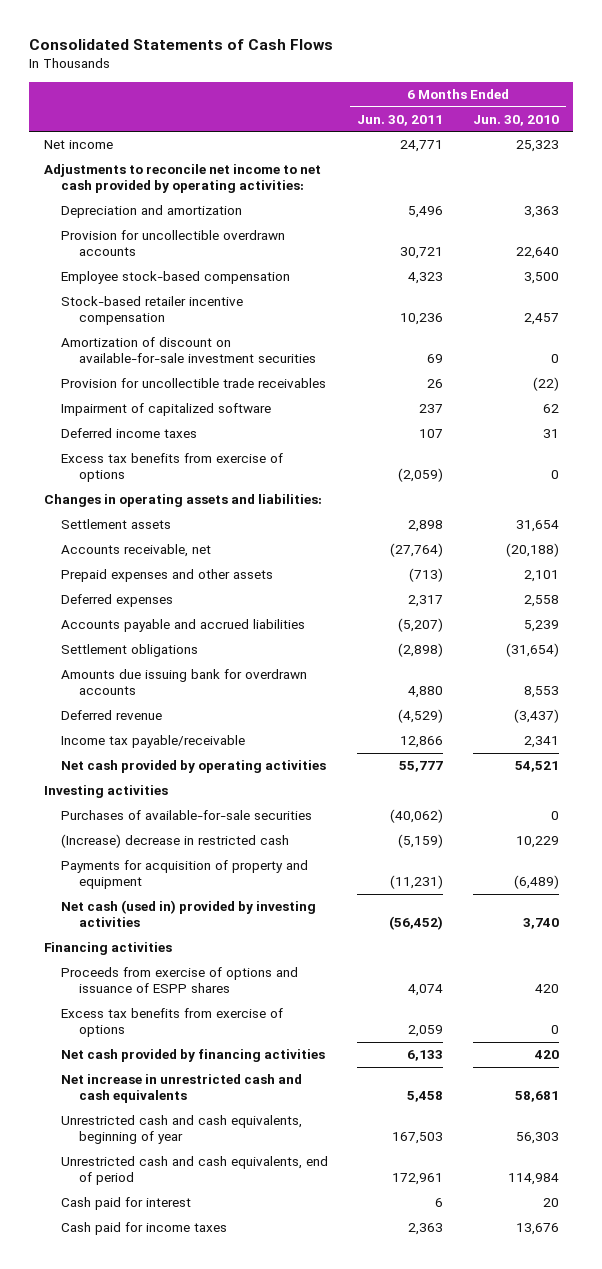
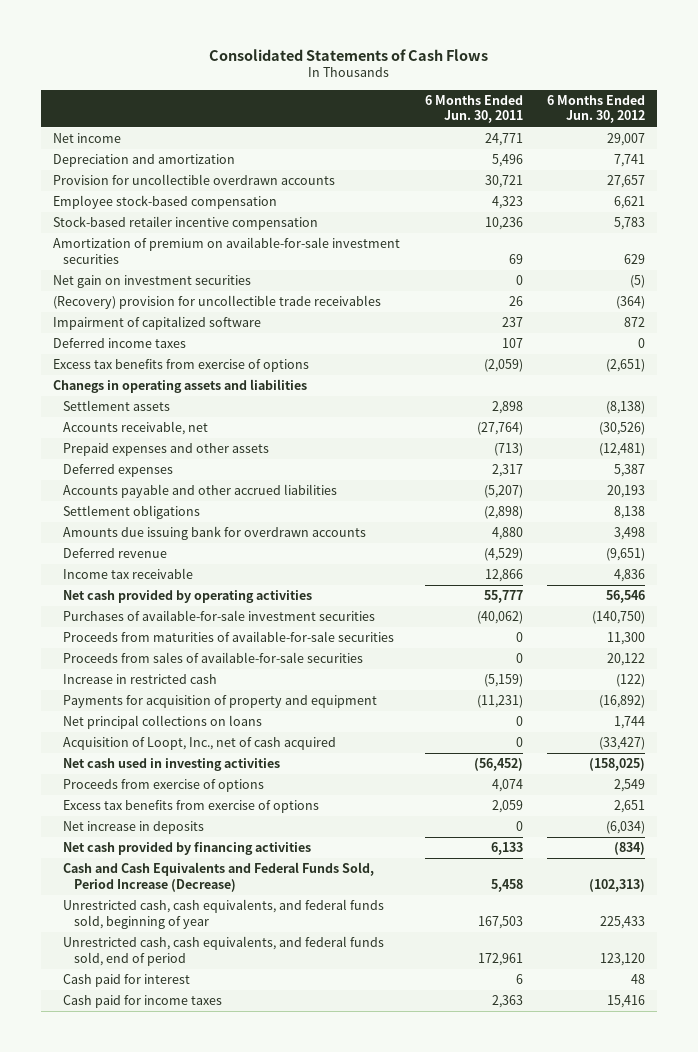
[472,114,559,126] Jun. 30, 2010 -> none
none -> [547,94,646,124] 6 Months Ended Jun. 30, 2012
[43,164,321,194] Adjustments to reconcile net income to net cash provided by operating activities: -> none
[61,337,316,364] Amortization of discount on available-for-sale investment securities -> [53,237,401,264] Amortization of premium on available-for-sale investment securities
none -> [53,275,252,289] Net gain on investment securities
[61,378,327,389] Provision for uncollectible trade receivables -> [53,295,382,310] (Recovery) provision for uncollectible trade receivables
[43,494,322,508] Changes in operating assets and liabilities: -> [53,379,308,394] Chanegs in operating assets and liabilities
[61,619,306,633] Accounts payable and accrued liabilities -> [63,484,338,499] Accounts payable and other accrued liabilities
[61,735,246,749] Income tax payable/receivable -> [63,568,194,580] Income tax receivable
[43,785,168,799] Investing activities -> none
[61,810,313,821] Purchases of available-for-sale securities -> [63,610,376,622] Purchases of available-for-sale investment securities
none -> [63,631,395,643] Proceeds from maturities of available-for-sale securities
none -> [63,652,364,664] Proceeds from sales of available-for-sale securities
[61,834,290,849] (Increase) decrease in restricted cash -> [63,674,218,685] Increase in restricted cash
[43,942,172,956] Financing activities -> none
none -> [63,715,263,730] Net principal collections on loans
none -> [63,737,337,751] Acquisition of Loopt, Inc., net of cash acquired
[61,900,317,928] Net cash (used in) provided by investing activities -> [63,758,281,772] Net cash used in investing activities
[61,967,299,994] Proceeds from exercise of options and issuance of ESPP shares -> [63,779,265,793] Proceeds from exercise of options
none -> [63,821,205,835] Net increase in deposits
[61,1074,303,1104] Net increase in unrestricted cash and cash equivalents -> [63,862,375,892] Cash and Cash Equivalents and Federal Funds Sold, Period Increase (Decrease)
[61,1115,303,1145] Unrestricted cash and cash equivalents, beginning of year -> [63,899,385,929] Unrestricted cash, cash equivalents, and federal funds sold, beginning of year
[61,1156,329,1186] Unrestricted cash and cash equivalents, end of period -> [63,936,385,966] Unrestricted cash, cash equivalents, and federal funds sold, end of period

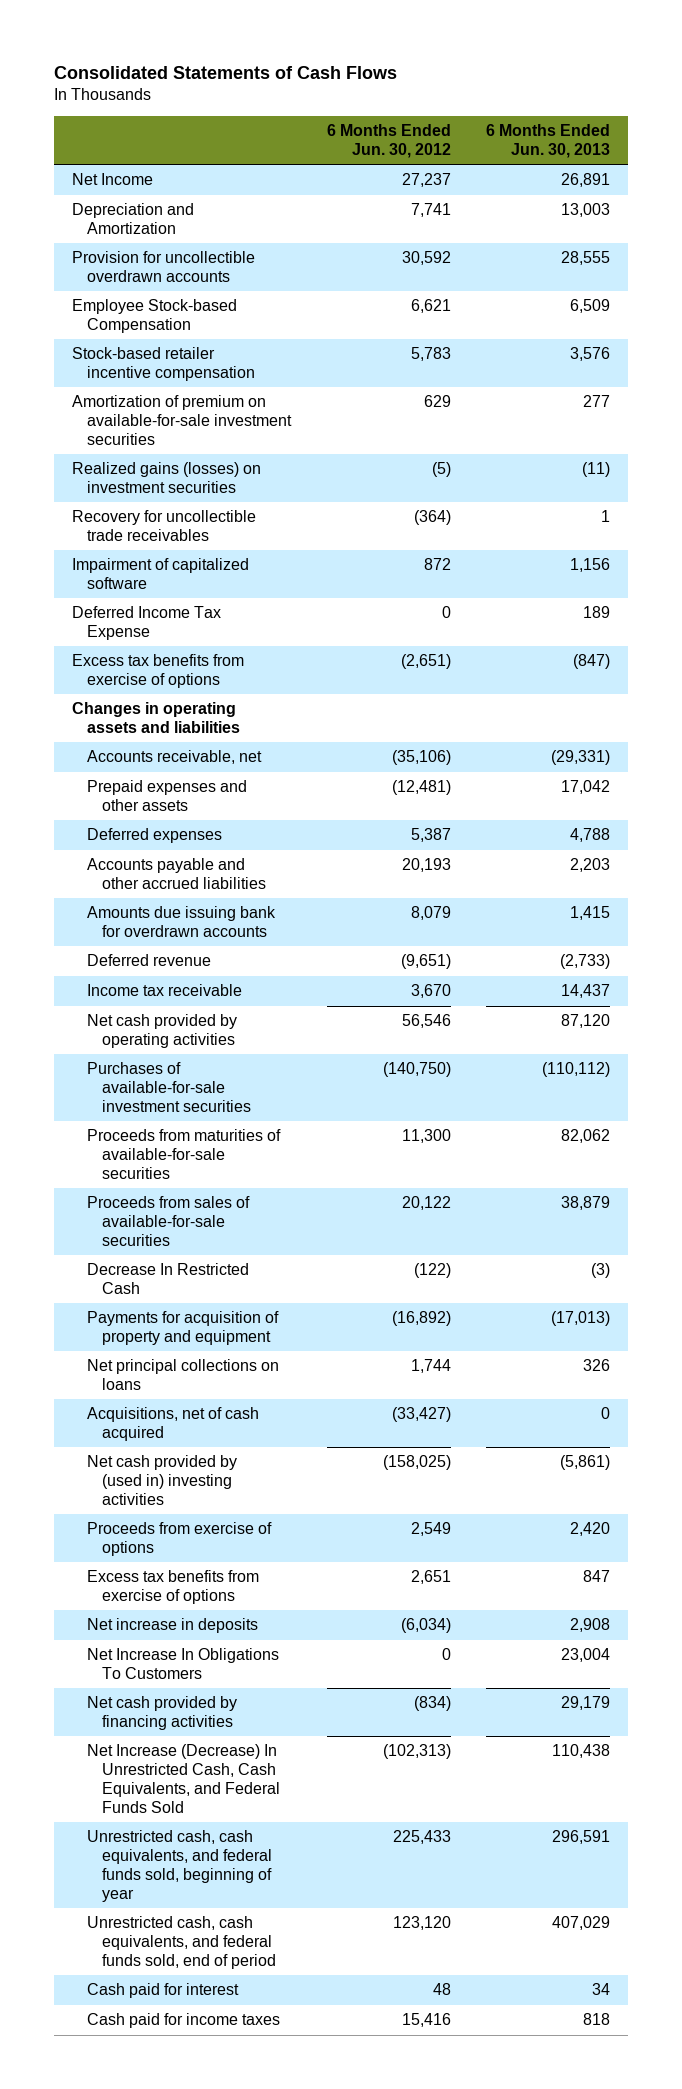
[424,94,523,124] 6 Months Ended Jun. 30, 2011 -> none
none -> [486,124,611,158] 6 Months Ended Jun. 30, 2013
[53,133,122,144] Net income -> [72,173,154,186] Net Income
[607,133,646,147] 29,007 -> [401,173,451,188] 27,237
[53,154,236,168] Depreciation and amortization -> [72,203,195,235] Depreciation and Amortization
[607,175,646,189] 27,657 -> [401,251,451,266] 30,592
[53,195,278,210] Employee stock-based compensation -> [72,299,238,334] Employee Stock-based Compensation
[53,275,252,289] Net gain on investment securities -> [72,462,262,494] Realized gains (losses) on investment securities
[53,295,382,310] (Recovery) provision for uncollectible trade receivables -> [72,510,257,542] Recovery for uncollectible trade receivables
[53,338,187,349] Deferred income taxes -> [72,606,222,641] Deferred Income Tax Expense
[63,400,171,412] Settlement assets -> none
[53,379,308,394] Chanegs in operating assets and liabilities -> [72,702,241,734] Changes in operating assets and liabilities
[599,422,646,436] (30,526) -> [391,750,451,766] (35,106)
[63,505,201,520] Settlement obligations -> none
[614,527,646,541] 3,498 -> [410,906,451,921] 8,079
[614,569,646,583] 4,836 -> [410,984,451,999] 3,670
[63,674,218,685] Increase in restricted cash -> [87,1263,250,1295] Decrease In Restricted Cash
[63,737,337,751] Acquisition of Loopt, Inc., net of cash acquired -> [87,1407,260,1442] Acquisitions, net of cash acquired
[63,758,281,772] Net cash used in investing activities -> [87,1455,238,1505] Net cash provided by (used in) investing activities
none -> [87,1648,280,1680] Net Increase In Obligations To Customers
[63,862,375,892] Cash and Cash Equivalents and Federal Funds Sold, Period Increase (Decrease) -> [87,1744,281,1813] Net Increase (Decrease) In Unrestricted Cash, Cash Equivalents, and Federal Funds Sold

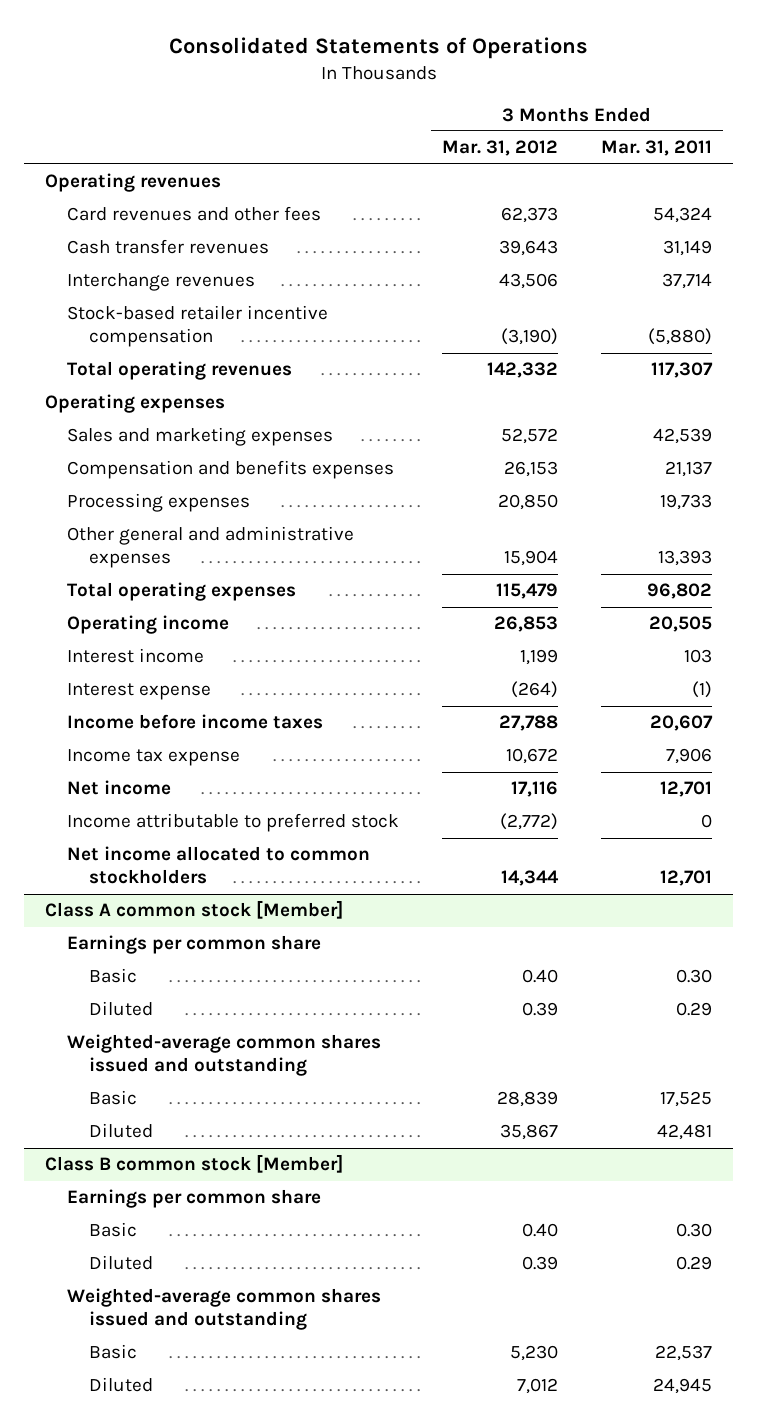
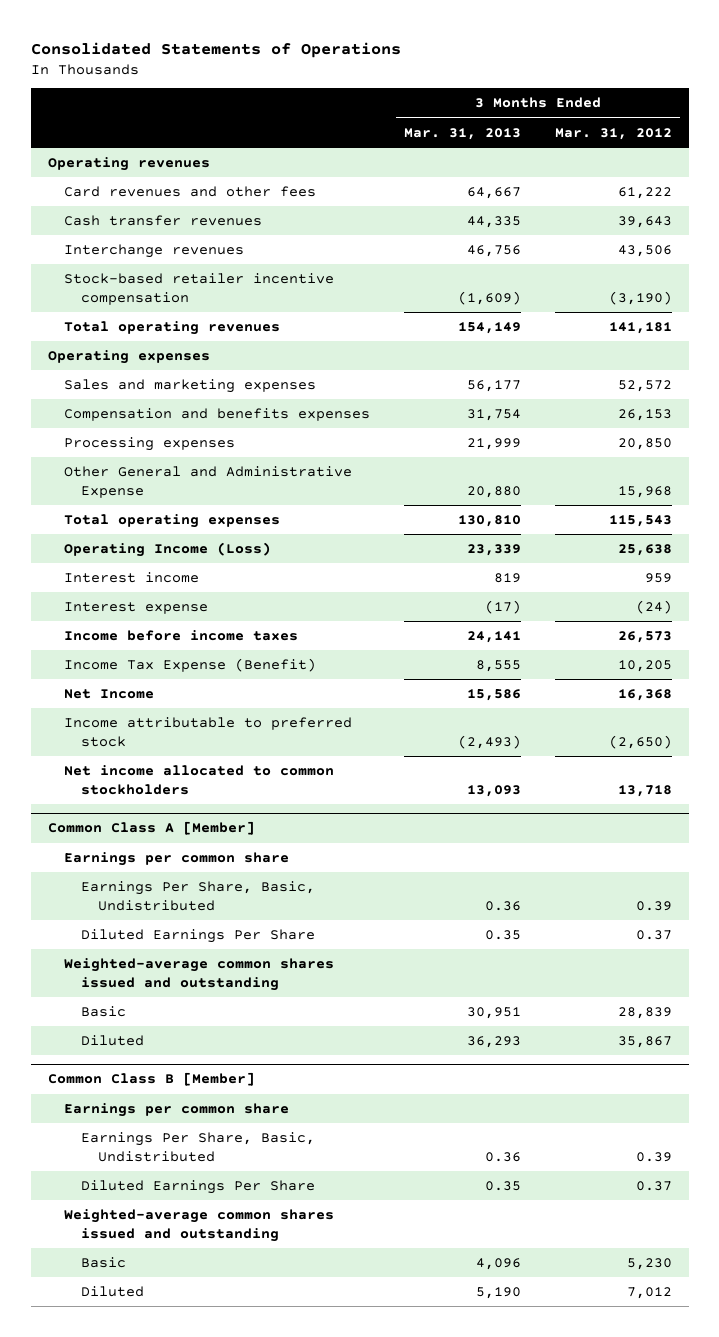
[600,140,712,157] Mar. 31, 2011 -> none
none -> [404,127,522,140] Mar. 31, 2013
[500,207,558,224] 62,373 -> [617,187,672,200] 61,222
[486,362,558,379] 142,332 -> [608,322,672,335] 141,181
[66,526,354,569] Other general and administrative expenses -> [64,466,353,498] Other General and Administrative Expense
[503,550,558,567] 15,904 -> [617,485,672,498] 15,968
[495,583,558,600] 115,479 -> [608,515,672,528] 115,543
[66,615,229,635] Operating income -> [64,542,272,558] Operating Income (Loss)
[493,616,558,633] 26,853 -> [617,544,672,557] 25,638
[519,649,558,666] 1,199 -> [644,573,672,584] 959
[510,681,558,699] (264) -> [635,600,672,615] (24)
[498,715,558,732] 27,788 -> [617,631,672,644] 26,573
[66,749,240,767] Income tax expense -> [64,658,317,673] Income Tax Expense (Benefit)
[505,748,558,765] 10,672 -> [617,660,672,673] 10,205
[66,780,171,796] Net income -> [64,689,155,700] Net Income
[510,781,558,798] 17,116 -> [617,689,672,702] 16,368
[499,813,558,831] (2,772) -> [608,734,672,749] (2,650)
[500,870,559,887] 14,344 -> [617,784,672,797] 13,718
[45,900,344,920] Class A common stock [Member] -> [47,821,255,836] Common Class A [Member]
[88,968,137,984] Basic -> [81,881,316,911] Earnings Per Share, Basic, Undistributed
[521,969,558,984] 0.40 -> [635,900,672,911] 0.39
[88,1001,153,1017] Diluted -> [81,929,316,944] Diluted Earnings Per Share
[521,1002,558,1017] 0.39 -> [635,930,672,941] 0.37
[45,1154,344,1174] Class B common stock [Member] -> [47,1072,255,1087] Common Class B [Member]
[88,1222,137,1238] Basic -> [81,1132,316,1162] Earnings Per Share, Basic, Undistributed
[521,1223,558,1238] 0.40 -> [635,1151,672,1162] 0.39
[88,1255,153,1271] Diluted -> [81,1180,316,1195] Diluted Earnings Per Share
[521,1256,558,1271] 0.39 -> [635,1181,672,1192] 0.37

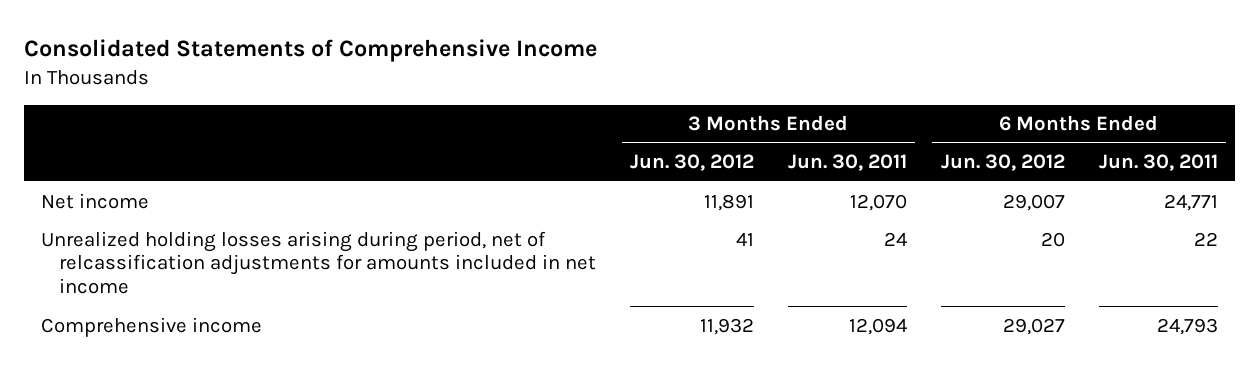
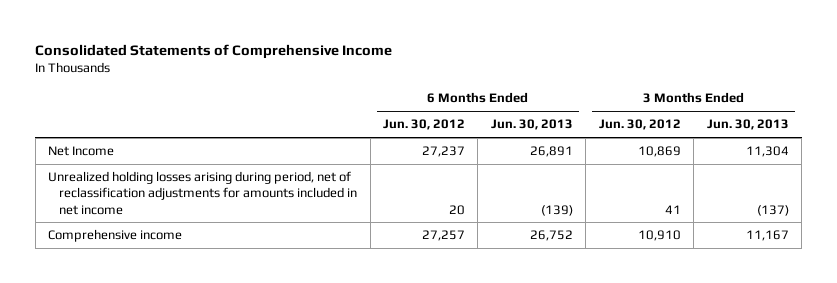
[787,154,907,172] Jun. 30, 2011 -> none
[1098,154,1218,172] Jun. 30, 2011 -> none
none -> [490,119,573,131] Jun. 30, 2013
none -> [706,119,789,131] Jun. 30, 2013
[41,192,150,209] Net income -> [48,146,115,157] Net Income
[704,193,755,211] 11,891 -> [637,146,681,158] 10,869
[1002,193,1065,211] 29,007 -> [422,146,466,158] 27,237
[41,230,597,295] Unrealized holding losses arising during period, net of relcassification adjustments for amounts included in net income -> [48,171,358,215] Unrealized holding losses arising during period, net of reclassification adjustments for amounts included in net income
[700,317,755,335] 11,932 -> [637,230,681,242] 10,910
[1002,317,1065,335] 29,027 -> [422,230,466,242] 27,257

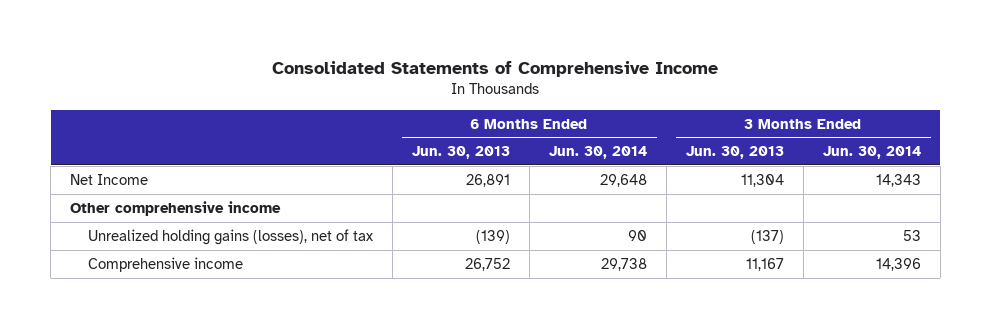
[383,119,466,131] Jun. 30, 2012 -> none
[598,119,681,131] Jun. 30, 2012 -> none
none -> [548,146,647,160] Jun. 30, 2014
none -> [822,146,921,160] Jun. 30, 2014
none -> [70,200,282,216] Other comprehensive income
[48,171,358,215] Unrealized holding losses arising during period, net of reclassification adjustments for amounts included in net income -> [87,228,373,245] Unrealized holding gains (losses), net of tax

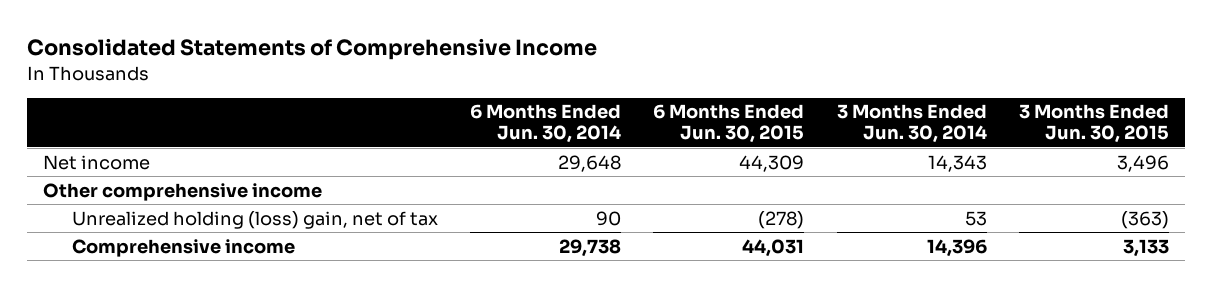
[411,146,510,160] Jun. 30, 2013 -> none
[685,146,784,160] Jun. 30, 2013 -> none
none -> [653,104,805,144] 6 Months Ended Jun. 30, 2015
none -> [1018,104,1169,144] 3 Months Ended Jun. 30, 2015
[70,173,149,185] Net Income -> [42,154,150,170] Net income
[87,228,373,245] Unrealized holding gains (losses), net of tax -> [71,210,438,229] Unrealized holding (loss) gain, net of tax

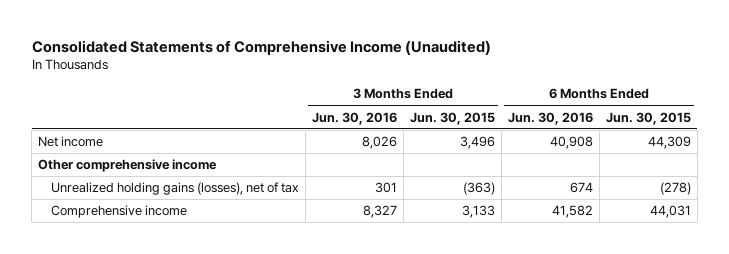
[26,37,597,60] Consolidated Statements of Comprehensive Income -> [31,39,491,55] Consolidated Statements of Comprehensive Income (Unaudited)
[470,104,622,144] 6 Months Ended Jun. 30, 2014 -> none
[836,104,987,144] 3 Months Ended Jun. 30, 2014 -> none
none -> [311,111,397,125] Jun. 30, 2016
none -> [507,111,593,125] Jun. 30, 2016
[71,210,438,229] Unrealized holding (loss) gain, net of tax -> [50,182,299,196] Unrealized holding gains (losses), net of tax

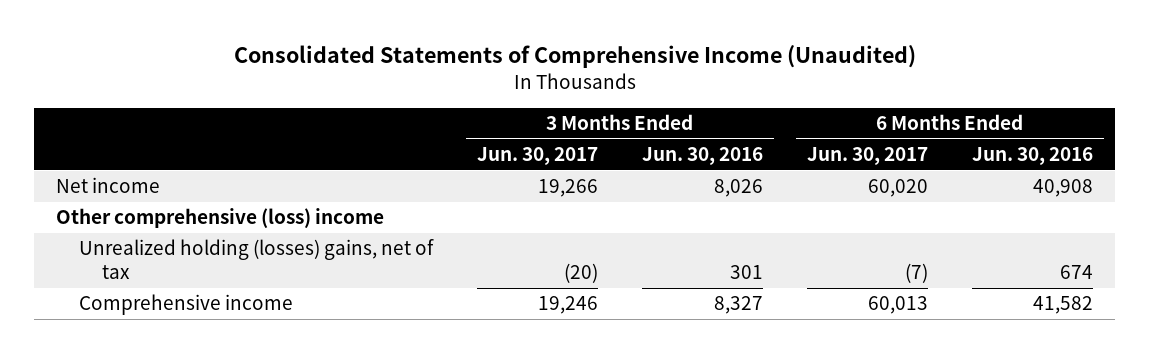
[409,111,495,125] Jun. 30, 2015 -> none
[605,111,691,125] Jun. 30, 2015 -> none
none -> [476,147,598,166] Jun. 30, 2017
none -> [807,147,929,166] Jun. 30, 2017
[38,159,218,173] Other comprehensive income -> [56,208,385,229] Other comprehensive (loss) income
[50,182,299,196] Unrealized holding gains (losses), net of tax -> [78,239,434,280] Unrealized holding (losses) gains, net of tax

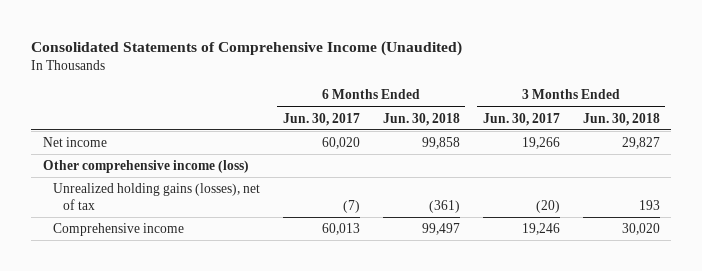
[642,147,764,166] Jun. 30, 2016 -> none
[972,147,1094,166] Jun. 30, 2016 -> none
none -> [382,112,460,126] Jun. 30, 2018
none -> [582,112,660,126] Jun. 30, 2018
[56,208,385,229] Other comprehensive (loss) income -> [42,159,249,173] Other comprehensive income (loss)
[78,239,434,280] Unrealized holding (losses) gains, net of tax -> [52,182,260,210] Unrealized holding gains (losses), net of tax

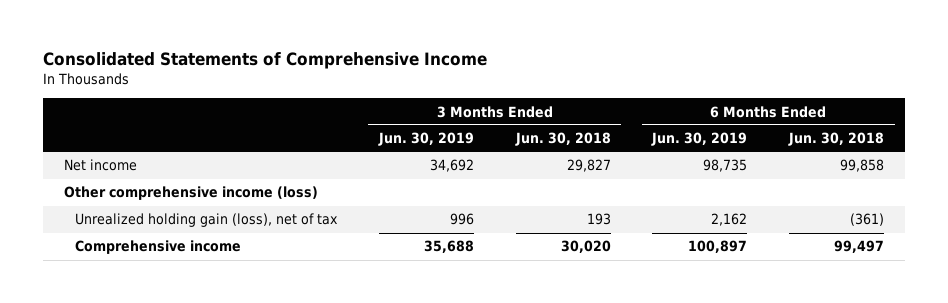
[31,41,463,57] Consolidated Statements of Comprehensive Income (Unaudited) -> [43,52,488,70] Consolidated Statements of Comprehensive Income
[282,112,360,126] Jun. 30, 2017 -> none
[482,112,560,126] Jun. 30, 2017 -> none
none -> [377,132,474,147] Jun. 30, 2019
none -> [651,132,748,147] Jun. 30, 2019
[52,182,260,210] Unrealized holding gains (losses), net of tax -> [74,213,338,228] Unrealized holding gain (loss), net of tax

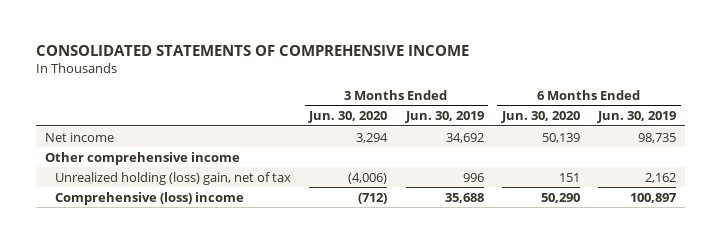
[43,52,488,70] Consolidated Statements of Comprehensive Income -> [36,44,470,56] CONSOLIDATED STATEMENTS OF COMPREHENSIVE INCOME
[514,132,611,147] Jun. 30, 2018 -> none
[788,132,885,147] Jun. 30, 2018 -> none
none -> [308,110,388,123] Jun. 30, 2020
none -> [500,110,580,123] Jun. 30, 2020
[64,186,319,201] Other comprehensive income (loss) -> [45,151,241,165] Other comprehensive income
[74,213,338,228] Unrealized holding gain (loss), net of tax -> [54,171,291,185] Unrealized holding (loss) gain, net of tax
[74,240,241,255] Comprehensive income -> [54,191,244,205] Comprehensive (loss) income

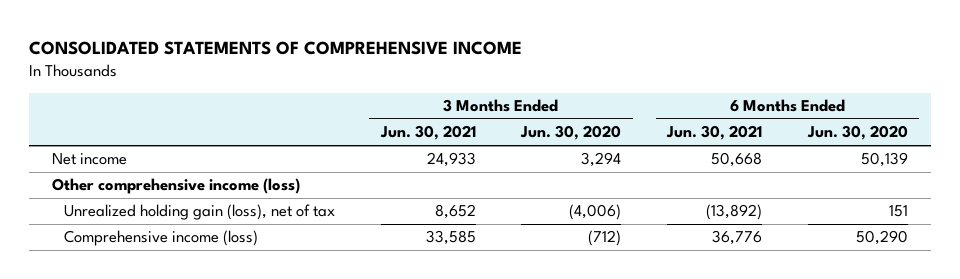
[404,110,484,123] Jun. 30, 2019 -> none
[597,110,677,123] Jun. 30, 2019 -> none
none -> [379,125,476,141] Jun. 30, 2021
none -> [666,125,763,141] Jun. 30, 2021
[45,151,241,165] Other comprehensive income -> [52,178,301,195] Other comprehensive income (loss)
[54,171,291,185] Unrealized holding (loss) gain, net of tax -> [63,204,335,221] Unrealized holding gain (loss), net of tax
[54,191,244,205] Comprehensive (loss) income -> [63,230,258,247] Comprehensive income (loss)

